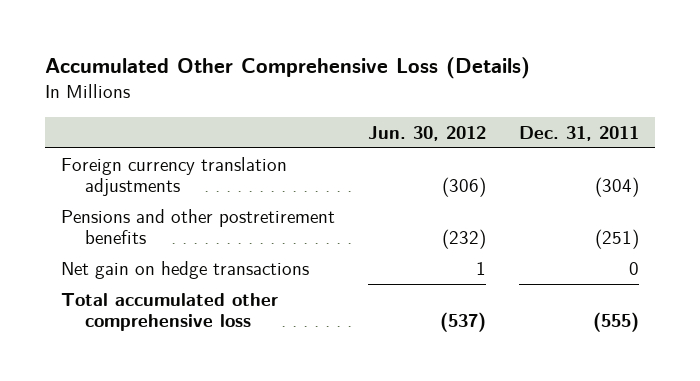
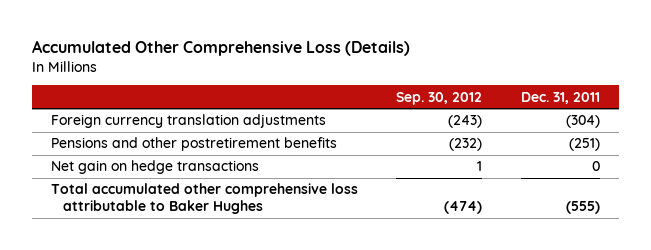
[368,125,487,141] Jun. 30, 2012 -> none
none -> [396,91,483,105] Sep. 30, 2012
[61,292,279,332] Total accumulated other comprehensive loss -> [50,183,358,215] Total accumulated other comprehensive loss attributable to Baker Hughes

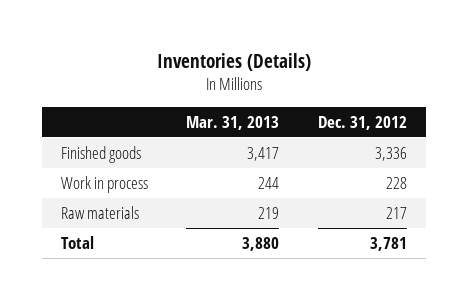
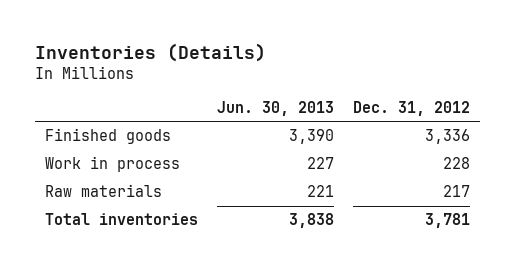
[186,115,280,130] Mar. 31, 2013 -> none
none -> [216,101,334,117] Jun. 30, 2013
[61,235,95,249] Total -> [44,213,198,226] Total inventories

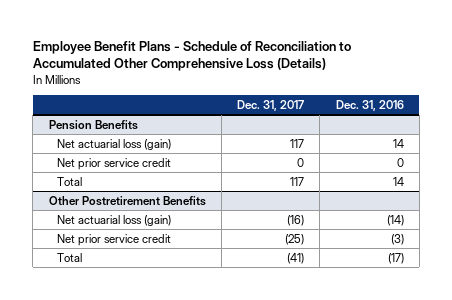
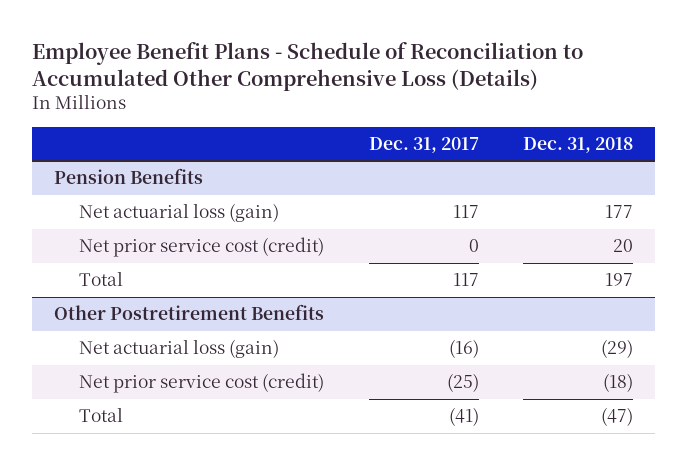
[335,99,404,111] Dec. 31, 2016 -> none
none -> [522,136,633,153] Dec. 31, 2018
[56,157,171,170] Net prior service credit -> [79,237,325,258] Net prior service cost (credit)
[56,233,171,246] Net prior service credit -> [79,373,325,394] Net prior service cost (credit)

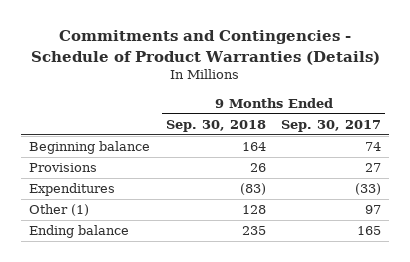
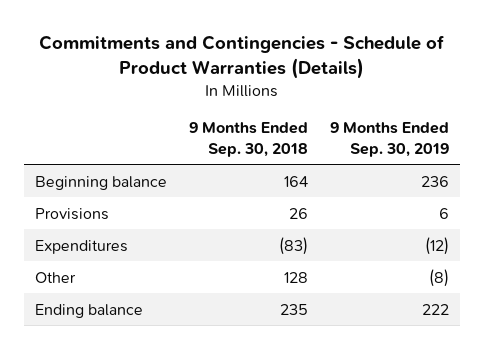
[281,119,382,132] Sep. 30, 2017 -> none
none -> [330,122,450,157] 9 Months Ended Sep. 30, 2019
[28,204,89,217] Other (1) -> [35,271,77,283] Other

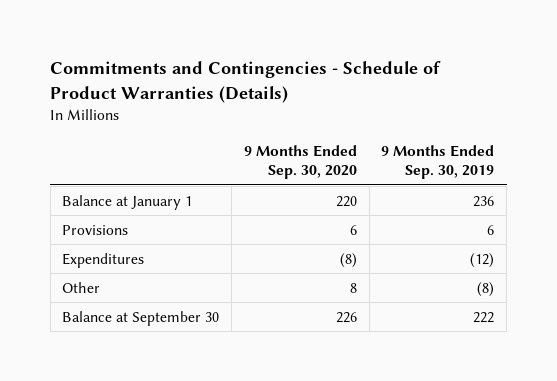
[189,122,309,157] 9 Months Ended Sep. 30, 2018 -> none
none -> [243,144,357,179] 9 Months Ended Sep. 30, 2020
[35,175,168,190] Beginning balance -> [62,194,193,210] Balance at January 1
[35,303,144,318] Ending balance -> [62,310,220,326] Balance at September 30

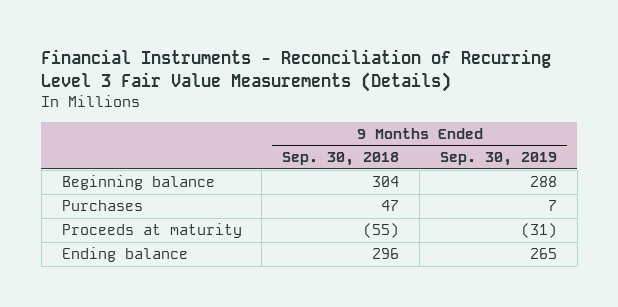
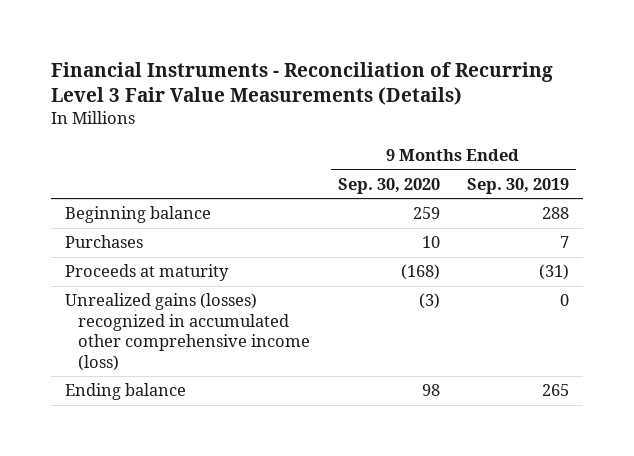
[282,152,400,167] Sep. 30, 2018 -> none
none -> [337,177,440,194] Sep. 30, 2020
none -> [64,293,311,372] Unrealized gains (losses) recognized in accumulated other comprehensive income (loss)

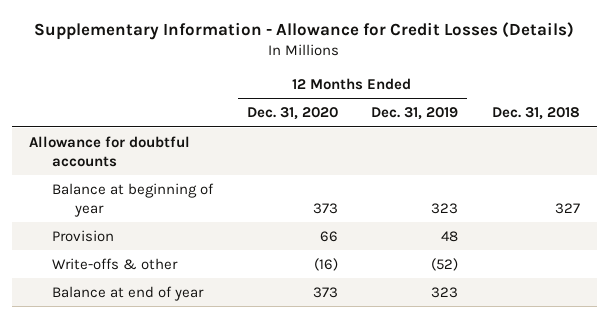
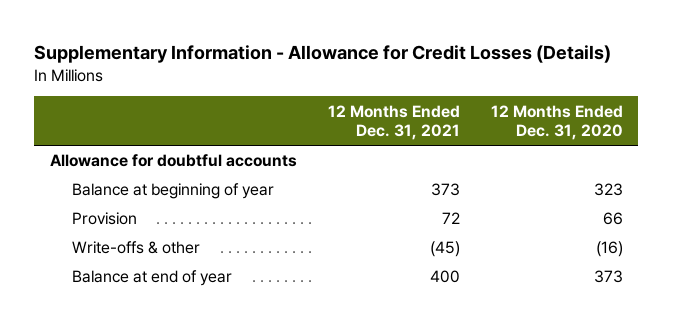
[371,107,459,121] Dec. 31, 2019 -> none
[491,107,580,121] Dec. 31, 2018 -> none
none -> [327,104,460,141] 12 Months Ended Dec. 31, 2021
[312,202,338,214] 373 -> [593,183,623,197] 323

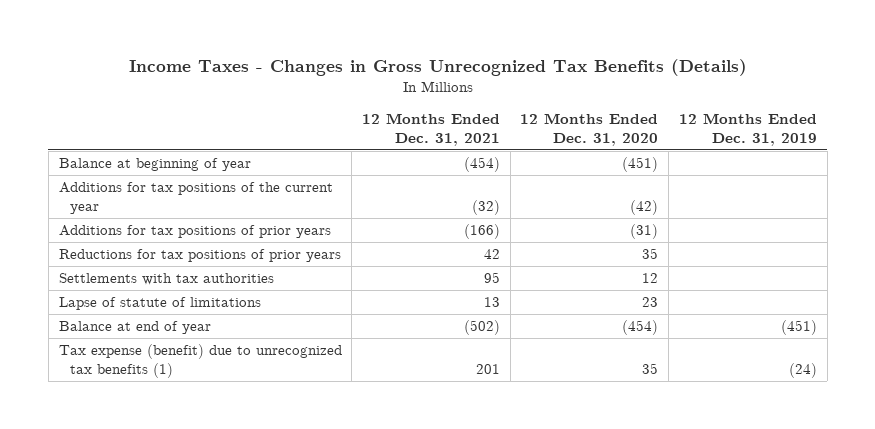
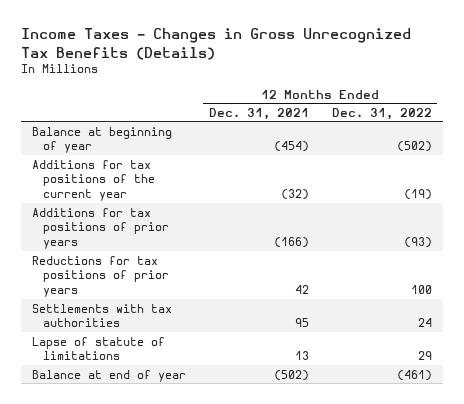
[520,112,659,146] 12 Months Ended Dec. 31, 2020 -> none
[678,112,817,146] 12 Months Ended Dec. 31, 2019 -> none
none -> [331,107,432,120] Dec. 31, 2022
[58,344,342,379] Tax expense (benefit) due to unrecognized tax benefits (1) -> none

